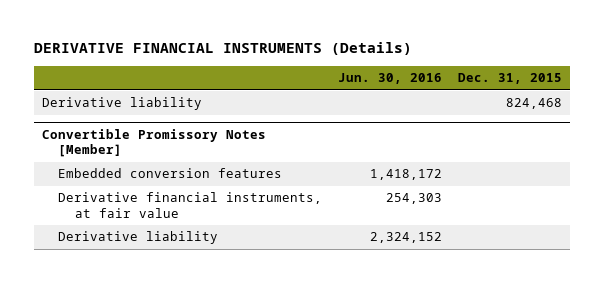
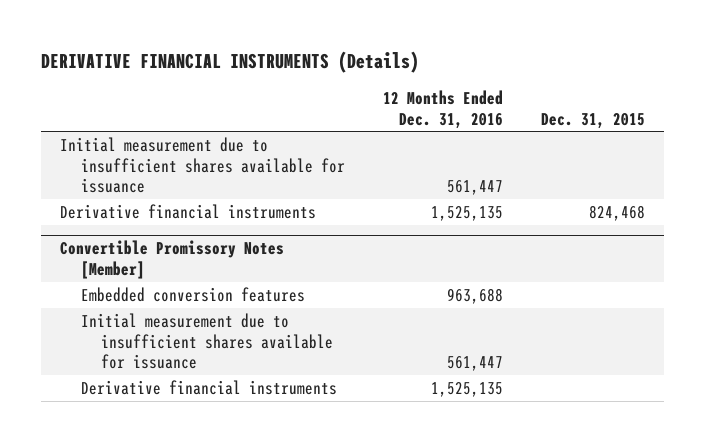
[338,73,443,85] Jun. 30, 2016 -> none
none -> [382,89,503,129] 12 Months Ended Dec. 31, 2016
none -> [60,136,345,194] Initial measurement due to insufficient shares available for issuance
[41,97,202,111] Derivative liability -> [60,203,317,219] Derivative financial instruments
[58,192,323,218] Derivative financial instruments, at fair value -> none
none -> [80,312,334,370] Initial measurement due to insufficient shares available for issuance
[58,231,219,245] Derivative liability -> [80,379,337,395] Derivative financial instruments

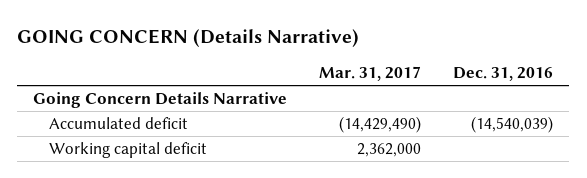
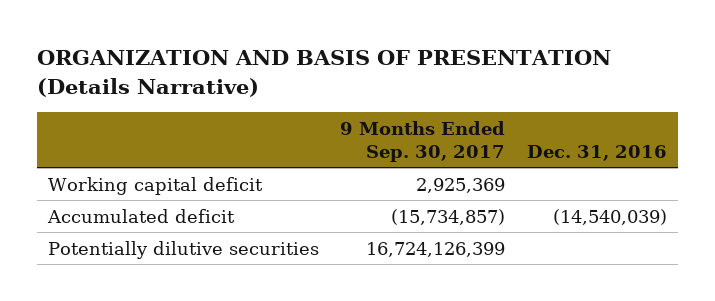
[17,29,360,48] GOING CONCERN (Details Narrative) -> [36,50,611,97] ORGANIZATION AND BASIS OF PRESENTATION (Details Narrative)
[319,66,422,82] Mar. 31, 2017 -> none
none -> [340,120,506,162] 9 Months Ended Sep. 30, 2017
[33,92,288,109] Going Concern Details Narrative -> none
[49,117,189,130] Accumulated deficit -> [46,208,235,223] Accumulated deficit
none -> [47,240,319,259] Potentially dilutive securities

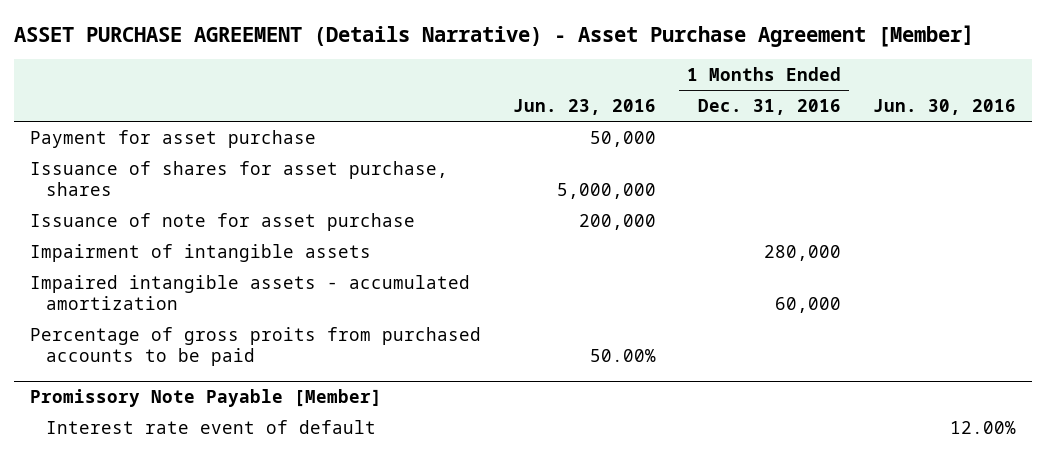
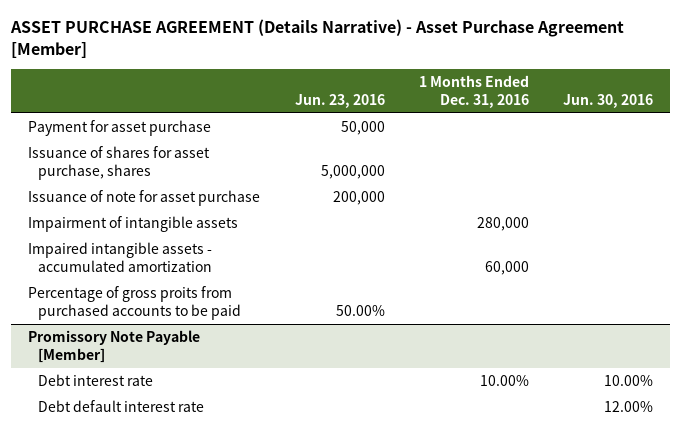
none -> [38,374,154,387] Debt interest rate
[45,419,376,434] Interest rate event of default -> [38,400,205,413] Debt default interest rate

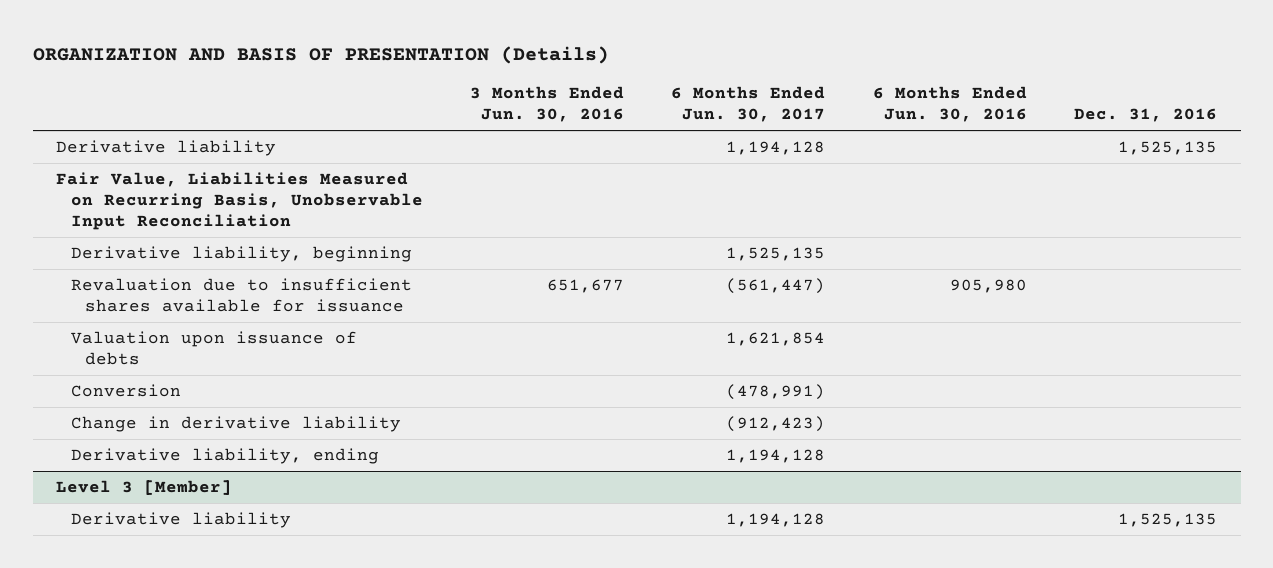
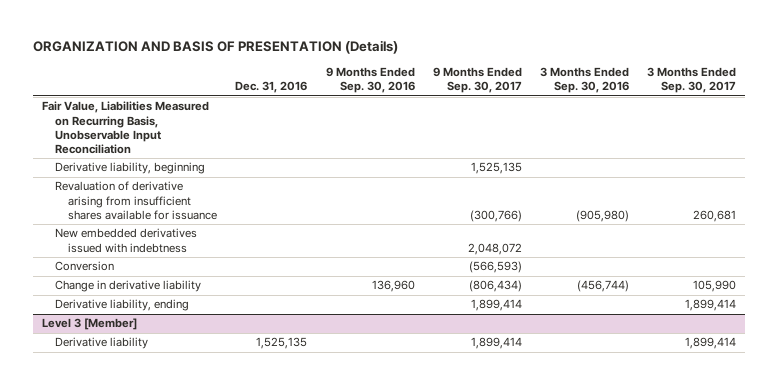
[469,86,624,123] 3 Months Ended Jun. 30, 2016 -> none
[671,86,826,123] 6 Months Ended Jun. 30, 2017 -> none
[872,86,1027,123] 6 Months Ended Jun. 30, 2016 -> none
none -> [325,67,415,94] 9 Months Ended Sep. 30, 2016
none -> [432,67,522,94] 9 Months Ended Sep. 30, 2017
none -> [540,67,630,94] 3 Months Ended Sep. 30, 2016
none -> [647,67,737,94] 3 Months Ended Sep. 30, 2017
[56,140,277,157] Derivative liability -> none
[70,331,357,366] Valuation upon issuance of debts -> none
[70,278,412,313] Revaluation due to insufficient shares available for issuance -> [55,181,218,220] Revaluation of derivative arising from insufficient shares available for issuance
none -> [55,228,198,253] New embedded derivatives issued with indebtness

